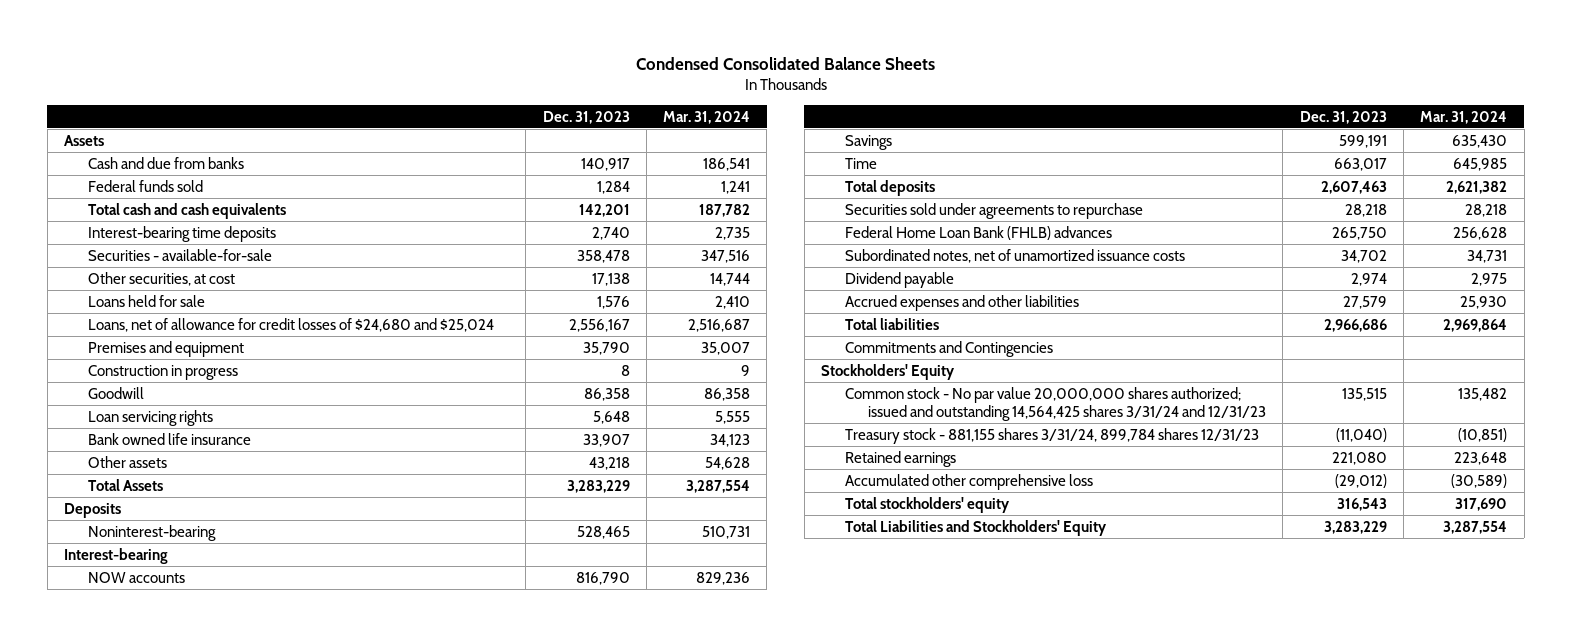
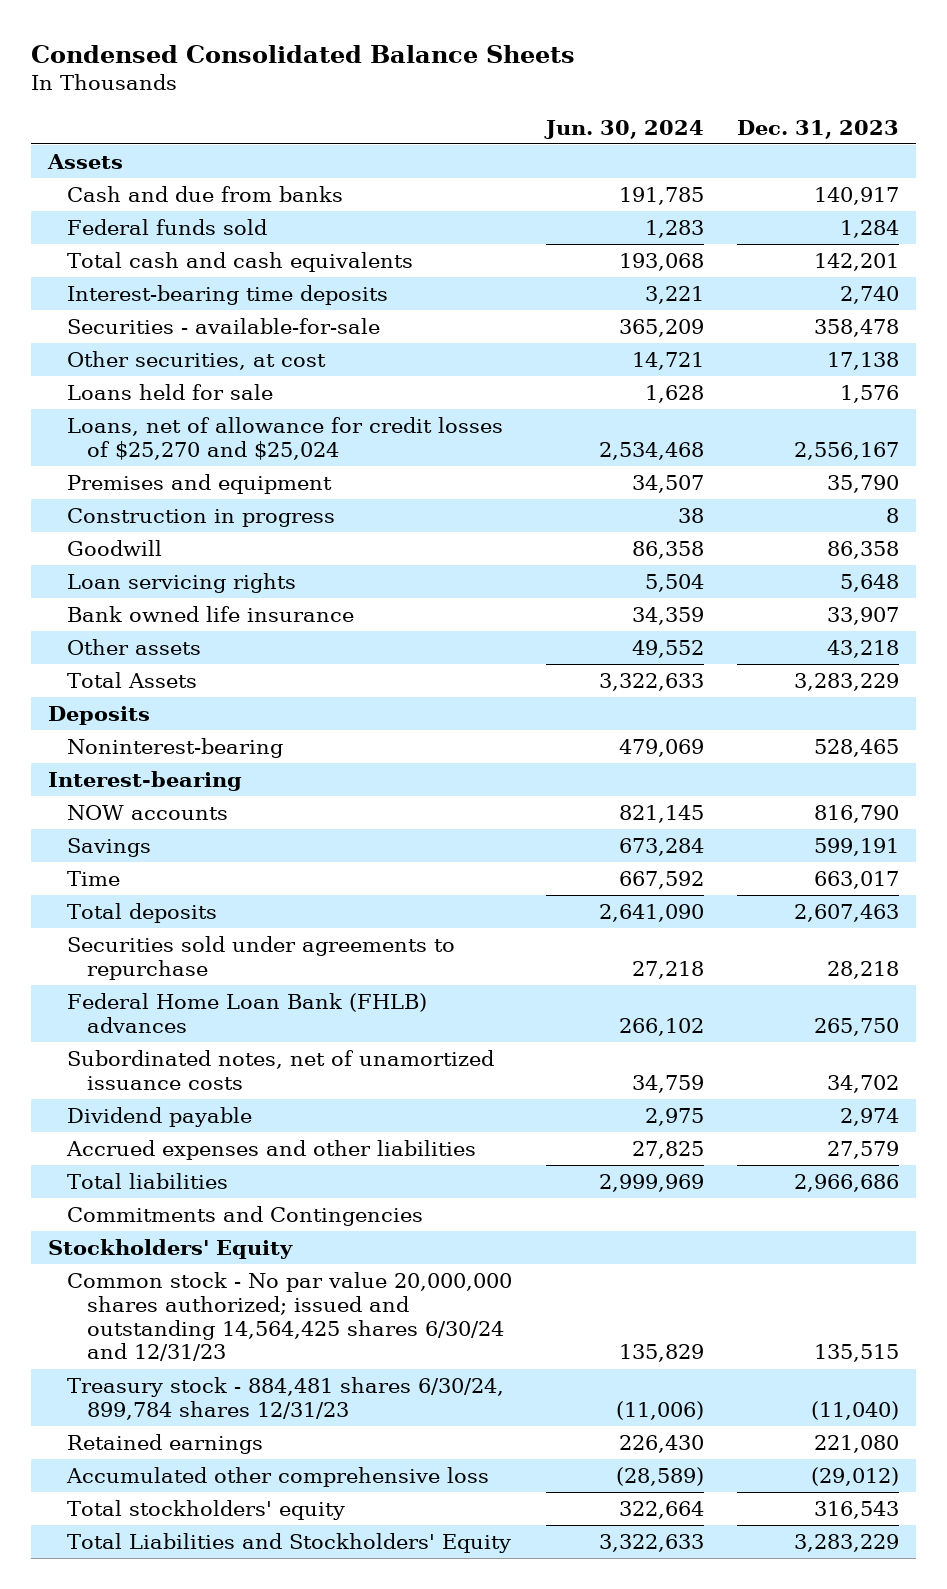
[663,110,751,124] Mar. 31, 2024 -> none
none -> [543,119,704,139] Jun. 30, 2024
[87,317,494,332] Loans, net of allowance for credit losses of $24,680 and $25,024 -> [67,417,504,460] Loans, net of allowance for credit losses of $25,270 and $25,024
[844,386,1267,422] Common stock - No par value 20,000,000 shares authorized; issued and outstanding 14,564,425 shares 3/31/24 and 12/31/23 -> [67,1272,513,1362] Common stock - No par value 20,000,000 shares authorized; issued and outstanding 14,564,425 shares 6/30/24 and 12/31/23
[844,427,1259,444] Treasury stock - 881,155 shares 3/31/24, 899,784 shares 12/31/23 -> [67,1377,505,1420] Treasury stock - 884,481 shares 6/30/24, 899,784 shares 12/31/23

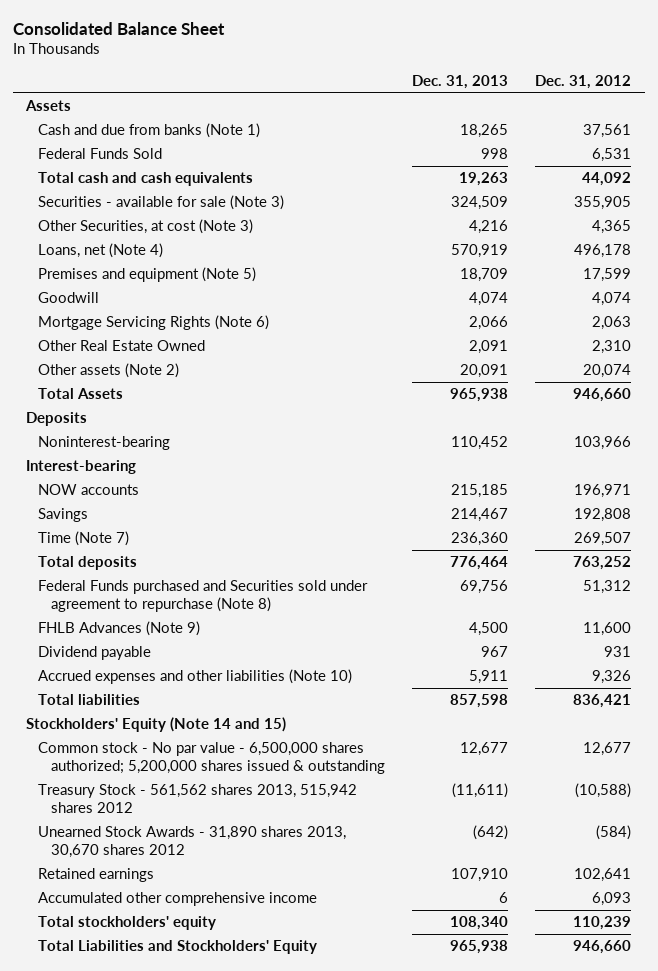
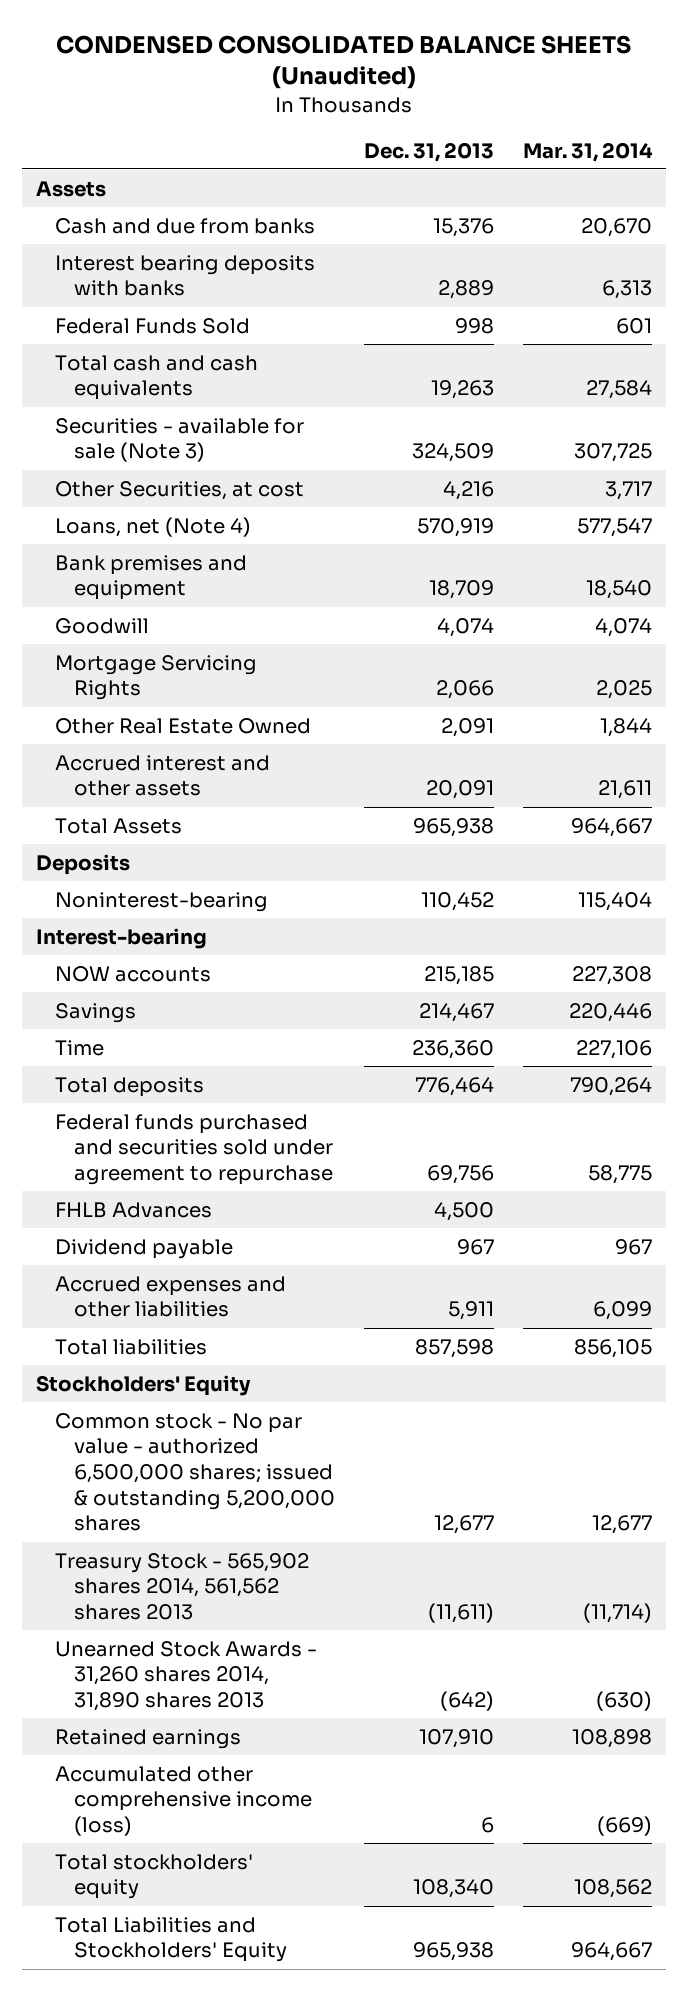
[12,21,225,35] Consolidated Balance Sheet -> [56,35,632,90] CONDENSED CONSOLIDATED BALANCE SHEETS (Unaudited)
[535,74,632,89] Dec. 31, 2012 -> none
none -> [522,141,653,162] Mar. 31, 2014
[38,123,261,139] Cash and due from banks (Note 1) -> [55,217,316,234] Cash and due from banks
[460,124,509,139] 18,265 -> [433,217,495,237] 15,376
none -> [55,254,316,297] Interest bearing deposits with banks
[38,219,254,235] Other Securities, at cost (Note 3) -> [55,480,305,500] Other Securities, at cost
[38,267,257,283] Premises and equipment (Note 5) -> [55,554,248,601] Bank premises and equipment
[38,315,270,331] Mortgage Servicing Rights (Note 6) -> [55,654,258,701] Mortgage Servicing Rights
[38,363,180,379] Other assets (Note 2) -> [55,754,271,797] Accrued interest and other assets
[38,531,130,547] Time (Note 7) -> [55,1039,105,1056] Time
[38,580,369,613] Federal Funds purchased and Securities sold under agreement to repurchase (Note 8) -> [55,1113,334,1186] Federal funds purchased and securities sold under agreement to repurchase
[38,621,201,637] FHLB Advances (Note 9) -> [55,1201,213,1218] FHLB Advances
[38,669,353,685] Accrued expenses and other liabilities (Note 10) -> [55,1275,287,1318] Accrued expenses and other liabilities
[26,717,287,733] Stockholders' Equity (Note 14 and 15) -> [36,1374,252,1396] Stockholders' Equity
[38,742,385,775] Common stock - No par value - 6,500,000 shares authorized; 5,200,000 shares issued & outstanding -> [55,1412,336,1532] Common stock - No par value - authorized 6,500,000 shares; issued & outstanding 5,200,000 shares
[38,784,358,814] Treasury Stock - 561,562 shares 2013, 515,942 shares 2012 -> [55,1552,310,1621] Treasury Stock - 565,902 shares 2014, 561,562 shares 2013
[38,826,347,859] Unearned Stock Awards - 31,890 shares 2013, 30,670 shares 2012 -> [55,1640,318,1712] Unearned Stock Awards - 31,260 shares 2014, 31,890 shares 2013
[38,892,318,907] Accumulated other comprehensive income -> [55,1765,313,1837] Accumulated other comprehensive income (loss)

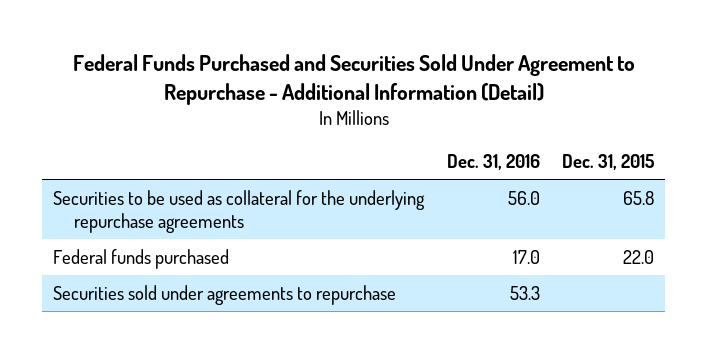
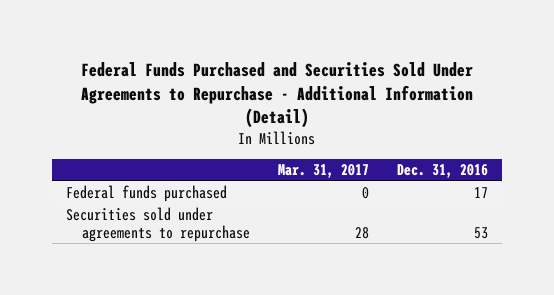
[72,53,635,105] Federal Funds Purchased and Securities Sold Under Agreement to Repurchase - Additional Information (Detail) -> [80,61,473,129] Federal Funds Purchased and Securities Sold Under Agreements to Repurchase - Additional Information (Detail)
[562,154,655,171] Dec. 31, 2015 -> none
none -> [277,164,369,179] Mar. 31, 2017
[53,189,426,234] Securities to be used as collateral for the underlying repurchase agreements -> none
[512,249,540,264] 17.0 -> [473,187,488,199] 17
[509,285,540,300] 53.3 -> [473,226,488,239] 53

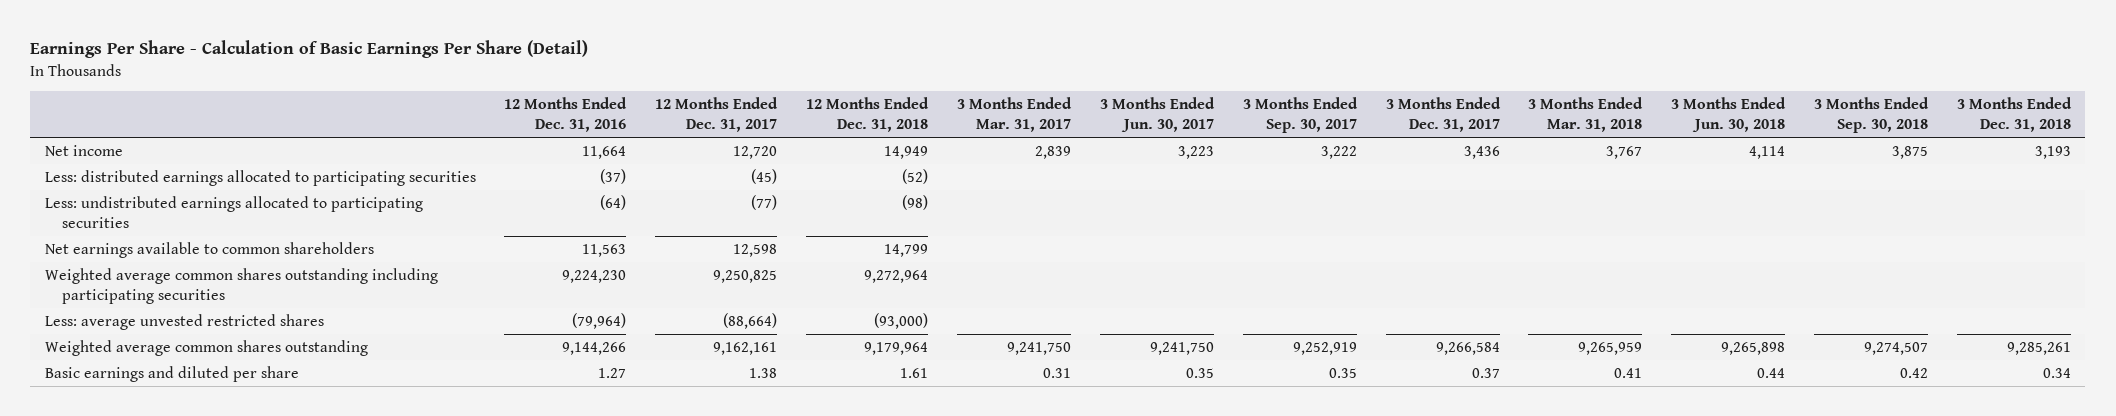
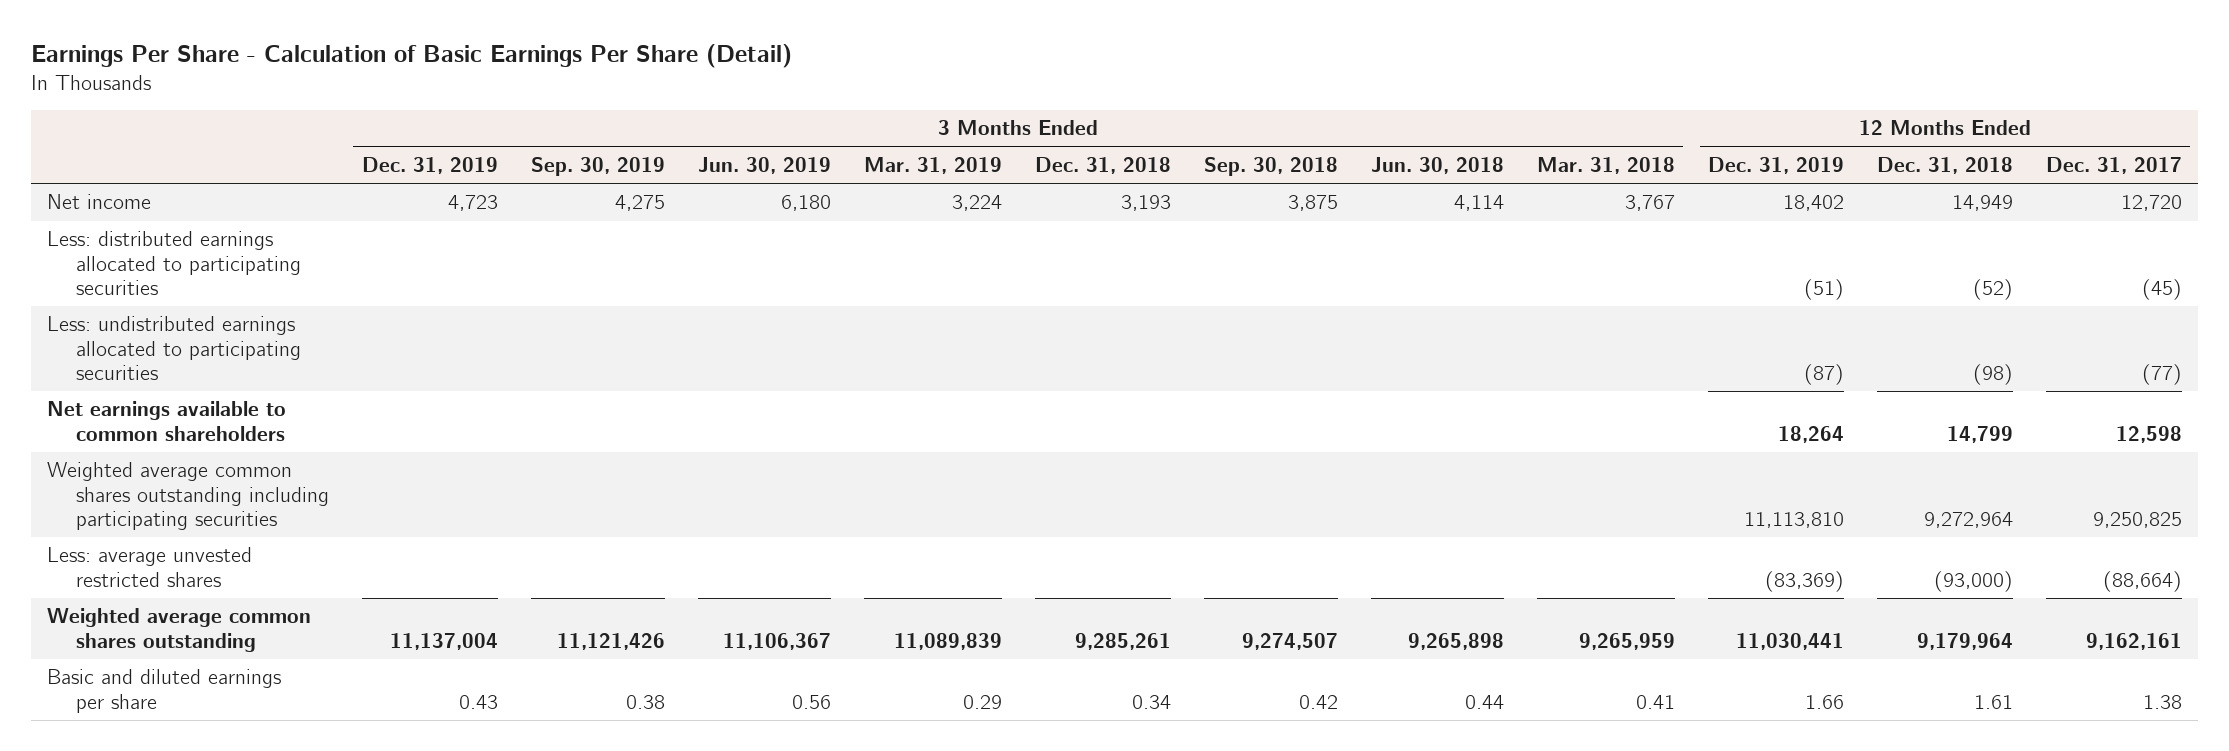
[504,97,628,132] 12 Months Ended Dec. 31, 2016 -> none
[957,97,1073,132] 3 Months Ended Mar. 31, 2017 -> none
[1099,97,1215,132] 3 Months Ended Jun. 30, 2017 -> none
[1242,97,1358,133] 3 Months Ended Sep. 30, 2017 -> none
[1385,97,1501,132] 3 Months Ended Dec. 31, 2017 -> none
none -> [361,157,498,175] Dec. 31, 2019
none -> [530,157,665,177] Sep. 30, 2019
none -> [697,157,831,175] Jun. 30, 2019
none -> [863,157,1002,175] Mar. 31, 2019
none -> [1707,157,1844,175] Dec. 31, 2019
[44,366,299,383] Basic earnings and diluted per share -> [47,669,282,713] Basic and diluted earnings per share

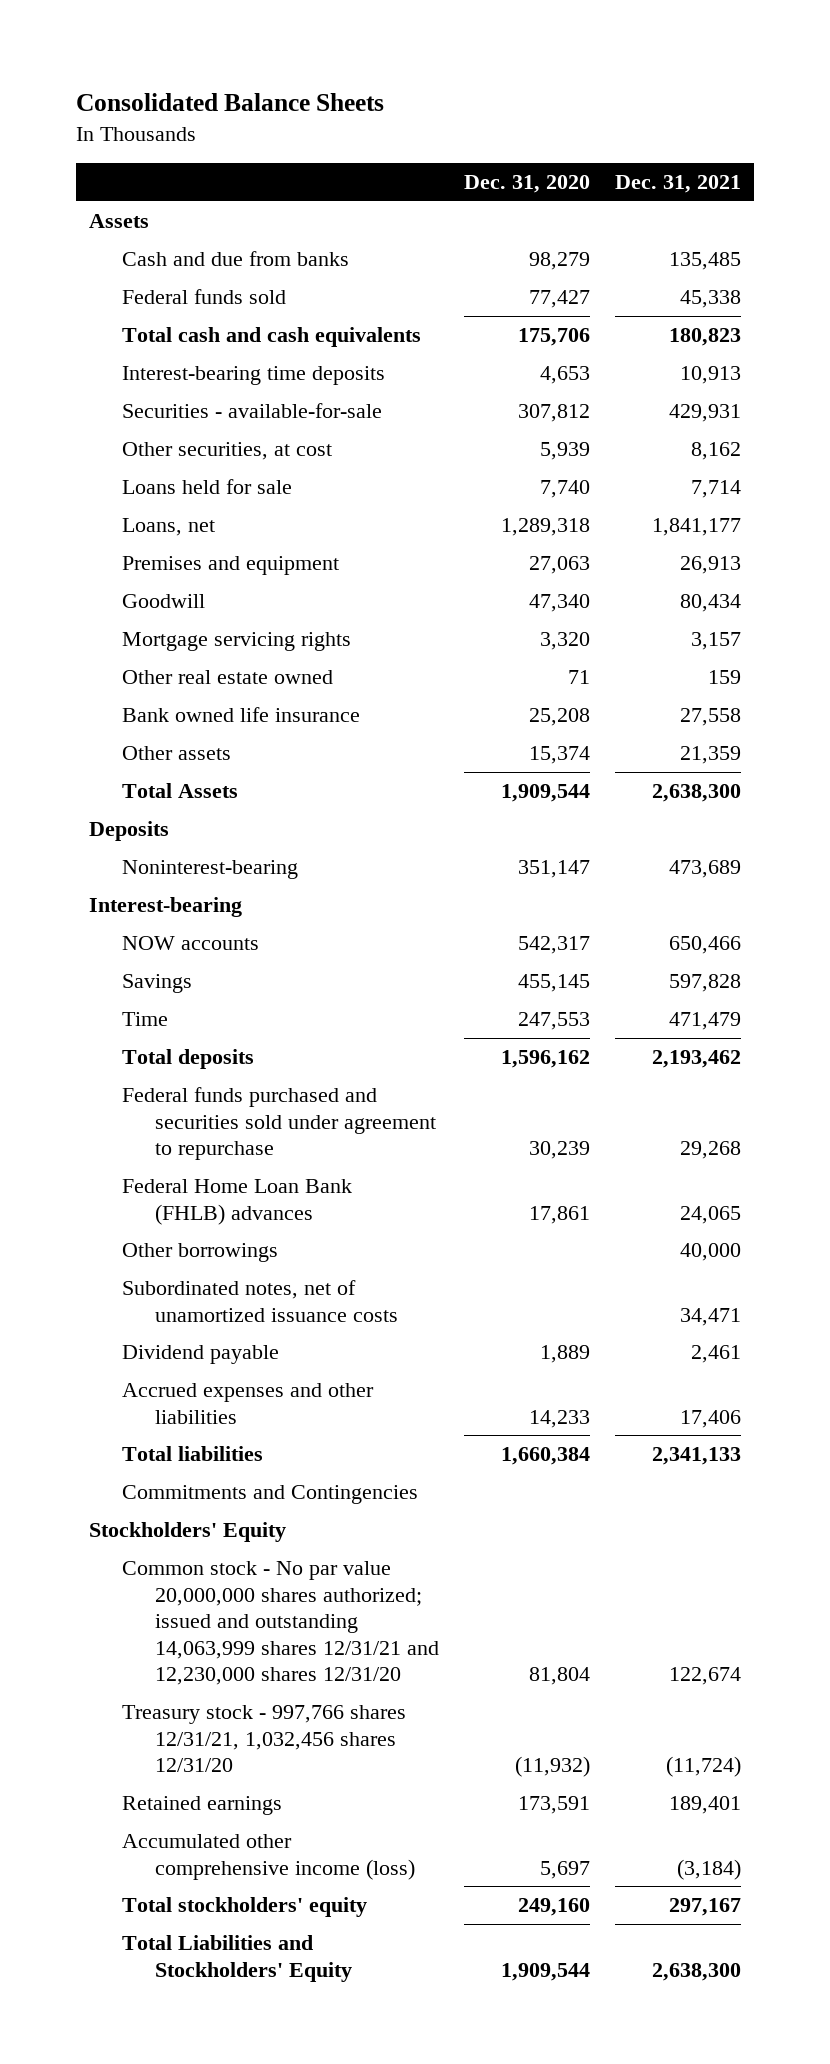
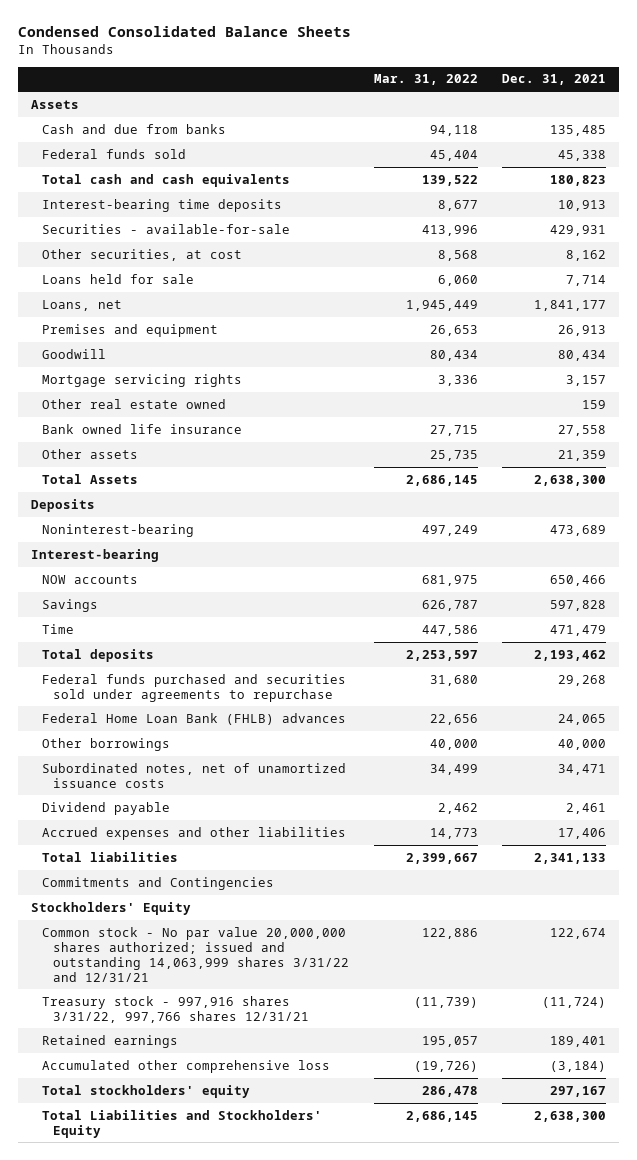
[76,92,385,111] Consolidated Balance Sheets -> [18,26,352,38] Condensed Consolidated Balance Sheets
[464,174,591,193] Dec. 31, 2020 -> none
none -> [373,74,478,86] Mar. 31, 2022
[121,1087,437,1161] Federal funds purchased and securities sold under agreement to repurchase -> [41,673,346,702] Federal funds purchased and securities sold under agreements to repurchase
[121,1561,440,1686] Common stock - No par value 20,000,000 shares authorized; issued and outstanding 14,063,999 shares 12/31/21 and 12,230,000 shares 12/31/20 -> [41,926,350,982] Common stock - No par value 20,000,000 shares authorized; issued and outstanding 14,063,999 shares 3/31/22 and 12/31/21
[121,1705,406,1773] Treasury stock - 997,766 shares 12/31/21, 1,032,456 shares 12/31/20 -> [41,995,310,1023] Treasury stock - 997,916 shares 3/31/22, 997,766 shares 12/31/21
[121,1834,416,1880] Accumulated other comprehensive income (loss) -> [41,1059,330,1073] Accumulated other comprehensive loss

